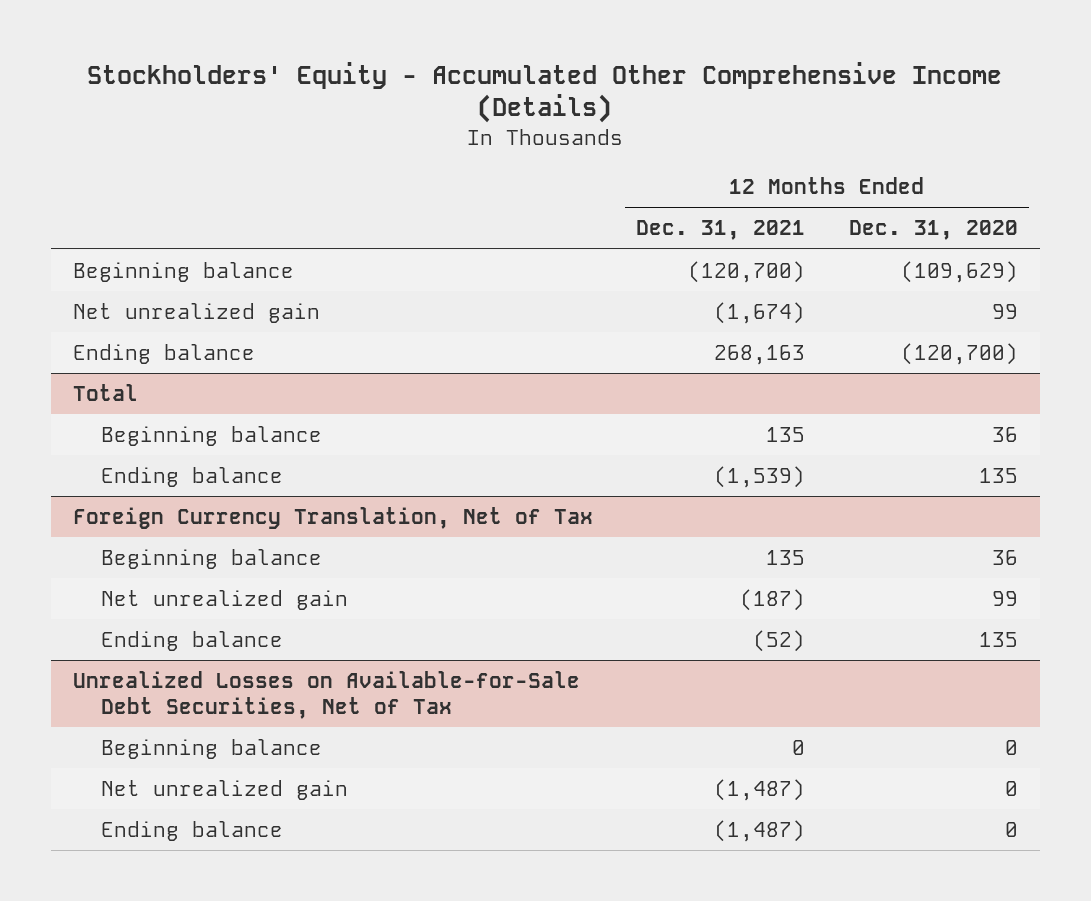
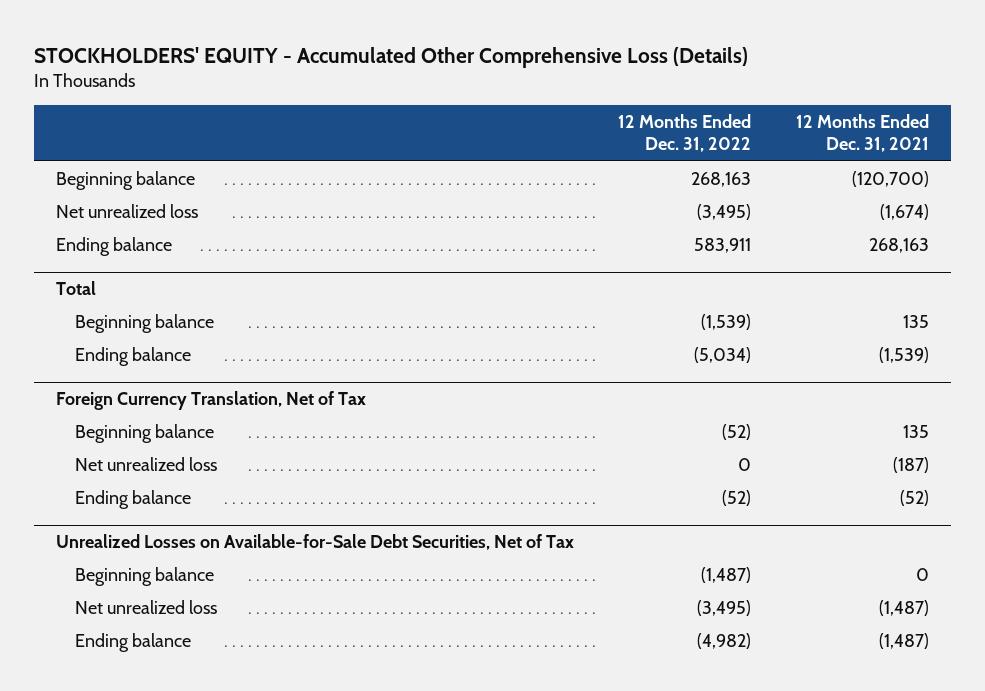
[87,61,1003,124] Stockholders' Equity - Accumulated Other Comprehensive Income (Details) -> [34,46,749,68] STOCKHOLDERS' EQUITY - Accumulated Other Comprehensive Loss (Details)
[849,220,1019,241] Dec. 31, 2020 -> none
none -> [618,114,752,153] 12 Months Ended Dec. 31, 2022
[72,303,320,324] Net unrealized gain -> [56,203,199,218] Net unrealized loss
[101,590,349,611] Net unrealized gain -> [75,456,218,471] Net unrealized loss
[101,780,349,801] Net unrealized gain -> [75,599,218,614] Net unrealized loss

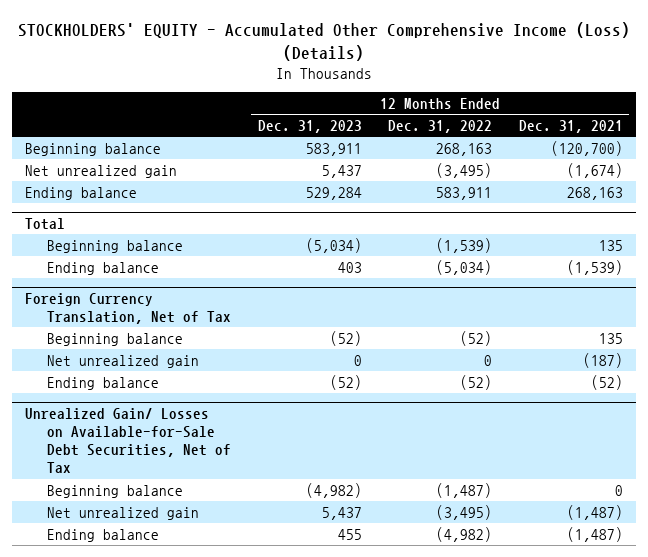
[34,46,749,68] STOCKHOLDERS' EQUITY - Accumulated Other Comprehensive Loss (Details) -> [18,21,631,61] STOCKHOLDERS' EQUITY - Accumulated Other Comprehensive Income (Loss) (Details)
none -> [257,119,362,133] Dec. 31, 2023
[56,203,199,218] Net unrealized loss -> [25,164,178,178] Net unrealized gain
[75,456,218,471] Net unrealized loss -> [47,354,200,368] Net unrealized gain
[56,533,575,550] Unrealized Losses on Available-for-Sale Debt Securities, Net of Tax -> [25,407,232,474] Unrealized Gain/ Losses on Available-for-Sale Debt Securities, Net of Tax
[75,599,218,614] Net unrealized loss -> [47,506,200,520] Net unrealized gain

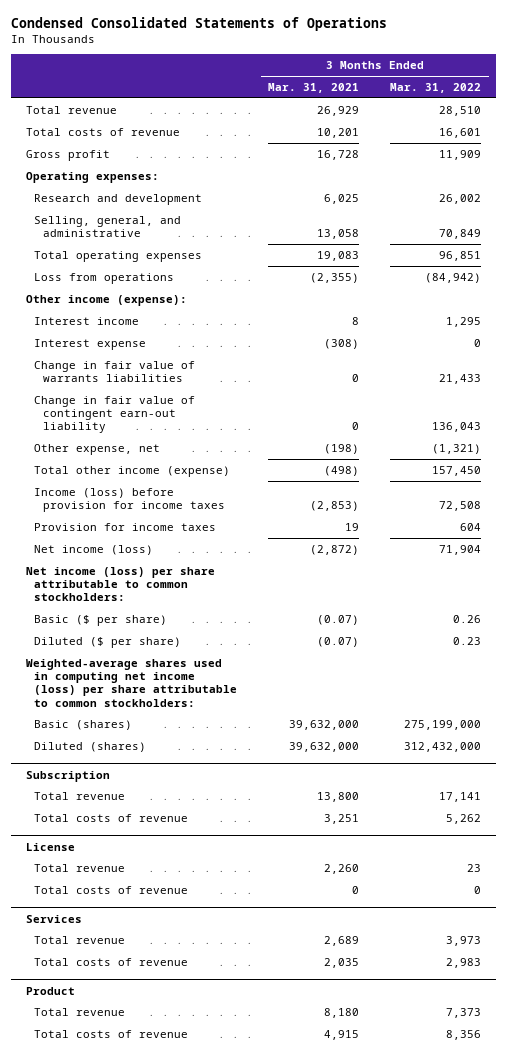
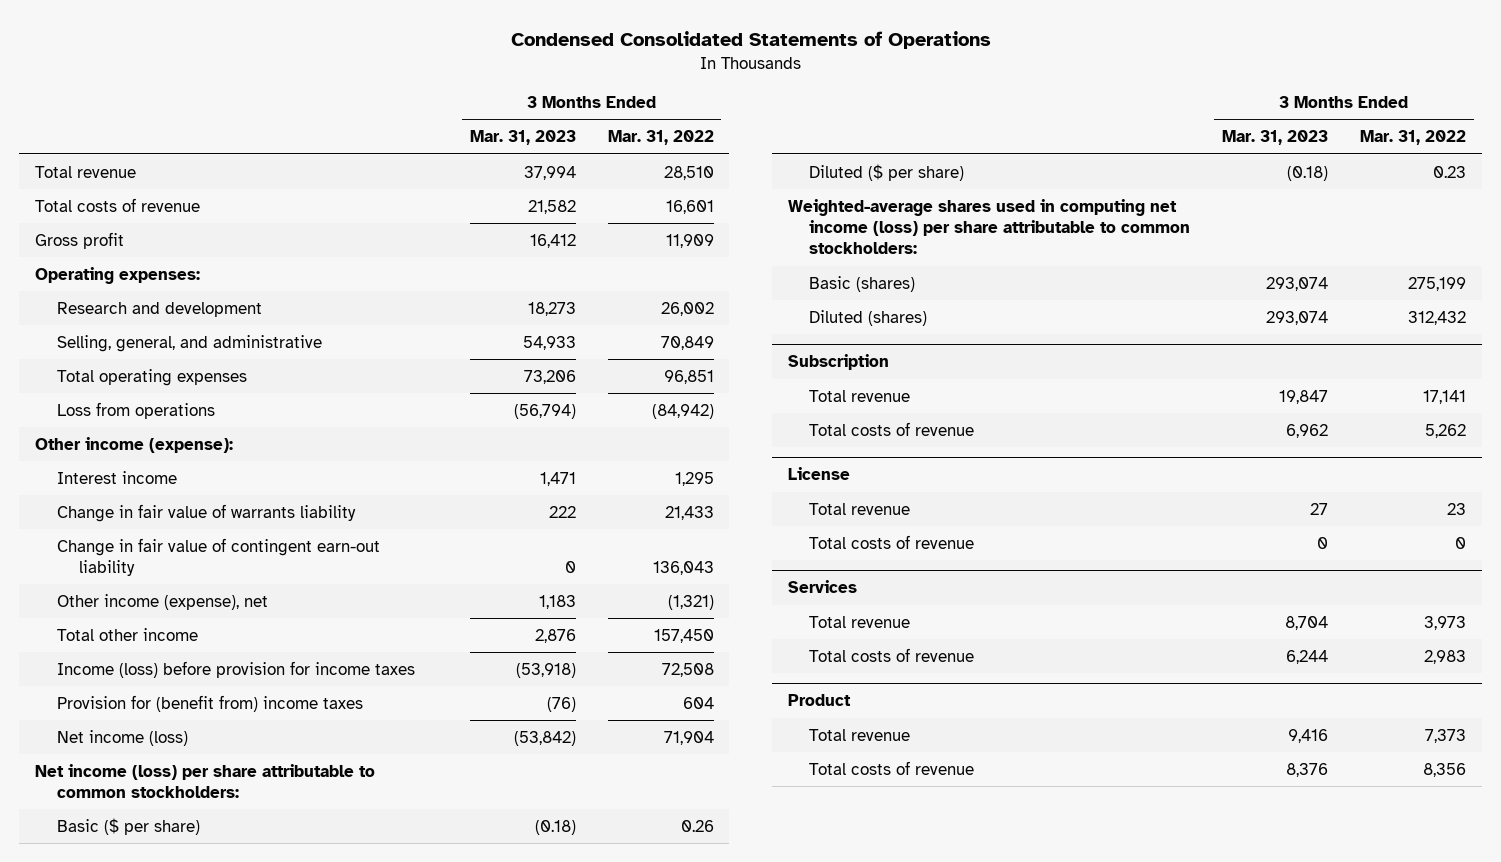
[268,83,360,94] Mar. 31, 2021 -> none
none -> [469,130,576,146] Mar. 31, 2023
[34,338,147,350] Interest expense -> none
[34,360,196,383] Change in fair value of warrants liabilities -> [56,503,356,522] Change in fair value of warrants liability
[34,443,161,455] Other expense, net -> [56,593,268,610] Other income (expense), net
[34,465,231,477] Total other income (expense) -> [56,627,198,641] Total other income
[34,522,217,531] Provision for income taxes -> [56,694,363,712] Provision for (benefit from) income taxes
[404,719,482,730] 275,199,000 -> [1407,276,1466,291] 275,199
[404,741,482,752] 312,432,000 -> [1407,310,1466,325] 312,432

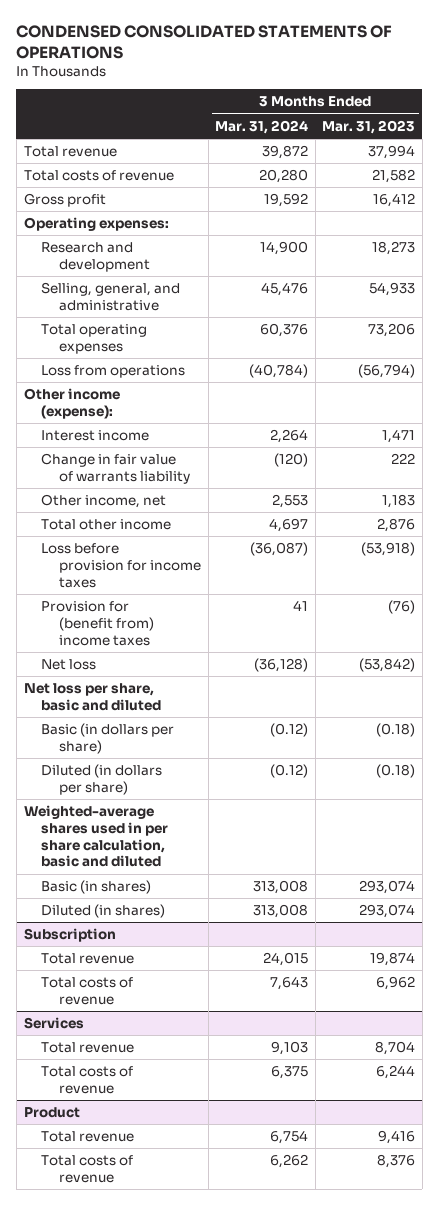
[510,30,991,49] Condensed Consolidated Statements of Operations -> [16,25,393,59] CONDENSED CONSOLIDATED STATEMENTS OF OPERATIONS
[607,130,714,146] Mar. 31, 2022 -> none
none -> [215,119,309,134] Mar. 31, 2024
[56,537,380,577] Change in fair value of contingent earn-out liability -> none
[56,593,268,610] Other income (expense), net -> [41,494,167,509] Other income, net
[56,660,415,678] Income (loss) before provision for income taxes -> [41,543,201,588] Loss before provision for income taxes
[56,729,188,746] Net income (loss) -> [41,659,97,671] Net loss
[35,763,376,799] Net income (loss) per share attributable to common stockholders: -> [23,683,162,711] Net loss per share, basic and diluted
[56,817,200,835] Basic ($ per share) -> [41,723,175,754] Basic (in dollars per share)
[809,163,965,181] Diluted ($ per share) -> [41,764,163,795] Diluted (in dollars per share)
[787,198,1191,255] Weighted-average shares used in computing net income (loss) per share attributable to common stockholders: -> [23,805,169,868] Weighted-average shares used in per share calculation, basic and diluted
[809,275,916,292] Basic (shares) -> [41,880,152,895] Basic (in shares)
[809,309,928,326] Diluted (shares) -> [41,904,166,919] Diluted (in shares)
[1278,389,1328,404] 19,847 -> [370,952,416,967] 19,874
[787,467,850,481] License -> none
[809,502,911,515] Total revenue -> none
[809,534,975,549] Total costs of revenue -> none

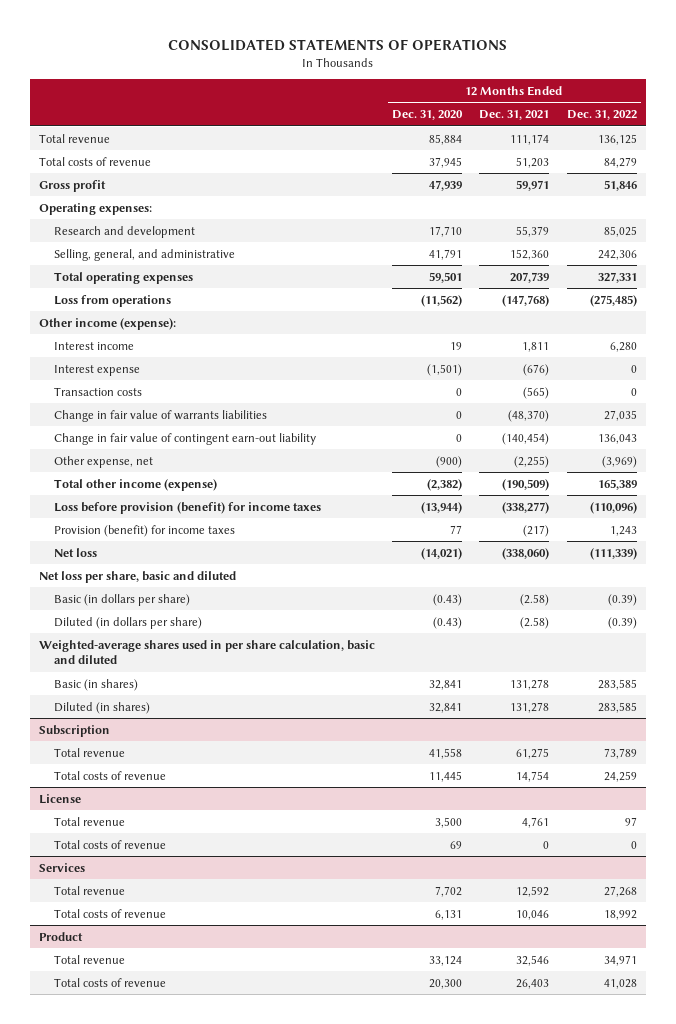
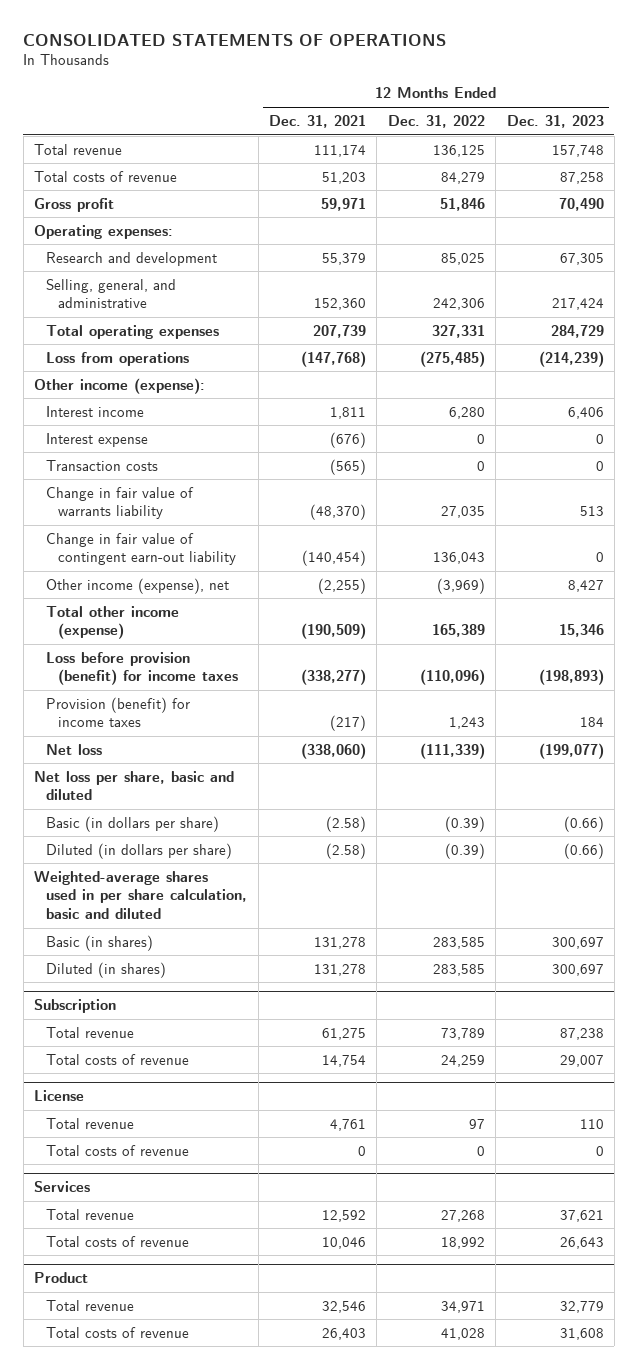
[392,110,464,121] Dec. 31, 2020 -> none
none -> [506,114,604,128] Dec. 31, 2023
[53,409,267,422] Change in fair value of warrants liabilities -> [46,486,195,520] Change in fair value of warrants liability
[53,455,153,468] Other expense, net -> [46,577,230,594] Other income (expense), net

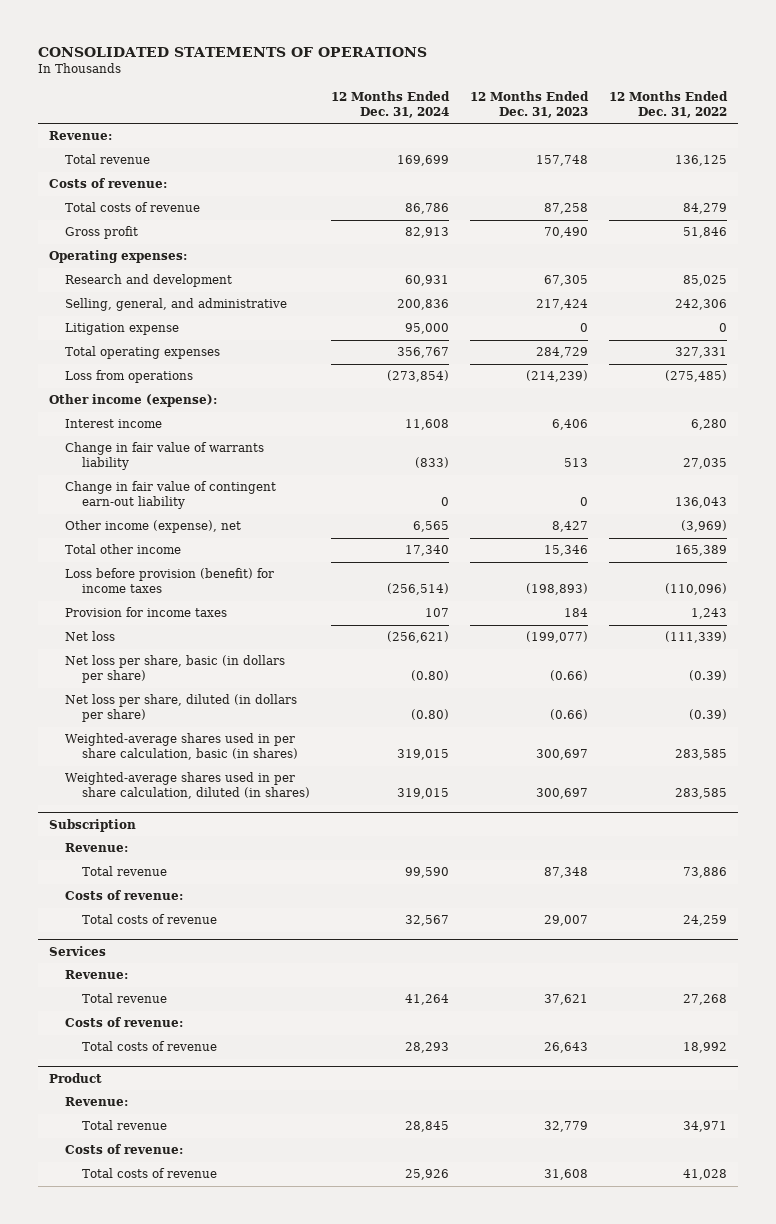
[268,114,366,128] Dec. 31, 2021 -> none
none -> [331,90,451,118] 12 Months Ended Dec. 31, 2024
none -> [48,131,112,141] Revenue:
none -> [48,178,167,189] Costs of revenue:
none -> [65,323,180,336] Litigation expense
[46,432,149,447] Interest expense -> none
[46,459,159,471] Transaction costs -> none
[46,605,180,640] Total other income (expense) -> [65,544,182,555] Total other income
[46,696,191,728] Provision (benefit) for income taxes -> [65,607,228,618] Provision for income taxes
[34,770,235,801] Net loss per share, basic and diluted -> none
[34,870,248,920] Weighted-average shares used in per share calculation, basic and diluted -> none
[46,815,220,832] Basic (in dollars per share) -> [65,655,286,684] Net loss per share, basic (in dollars per share)
[46,842,233,859] Diluted (in dollars per share) -> [65,694,298,723] Net loss per share, diluted (in dollars per share)
[46,934,154,951] Basic (in shares) -> [65,733,299,761] Weighted-average shares used in per share calculation, basic (in shares)
[46,961,167,978] Diluted (in shares) -> [65,772,311,800] Weighted-average shares used in per share calculation, diluted (in shares)
none -> [65,843,129,853] Revenue:
[440,1027,485,1040] 73,789 -> [683,867,728,879] 73,886
[559,1027,604,1040] 87,238 -> [544,867,589,879] 87,348
none -> [65,890,184,901] Costs of revenue:
[34,1090,85,1102] License -> none
[46,1117,135,1129] Total revenue -> none
[46,1144,190,1156] Total costs of revenue -> none
none -> [65,970,129,980] Revenue:
none -> [65,1017,184,1028] Costs of revenue:
none -> [65,1097,129,1107] Revenue:
none -> [65,1144,184,1155] Costs of revenue:

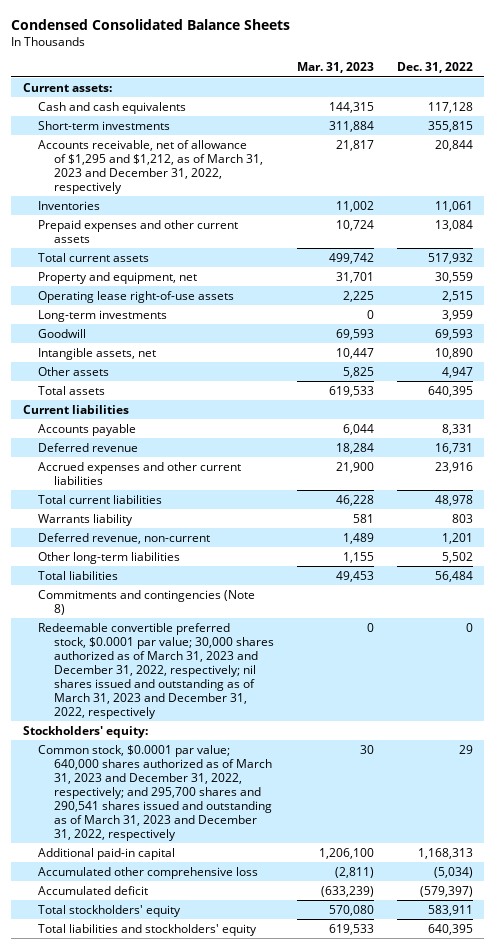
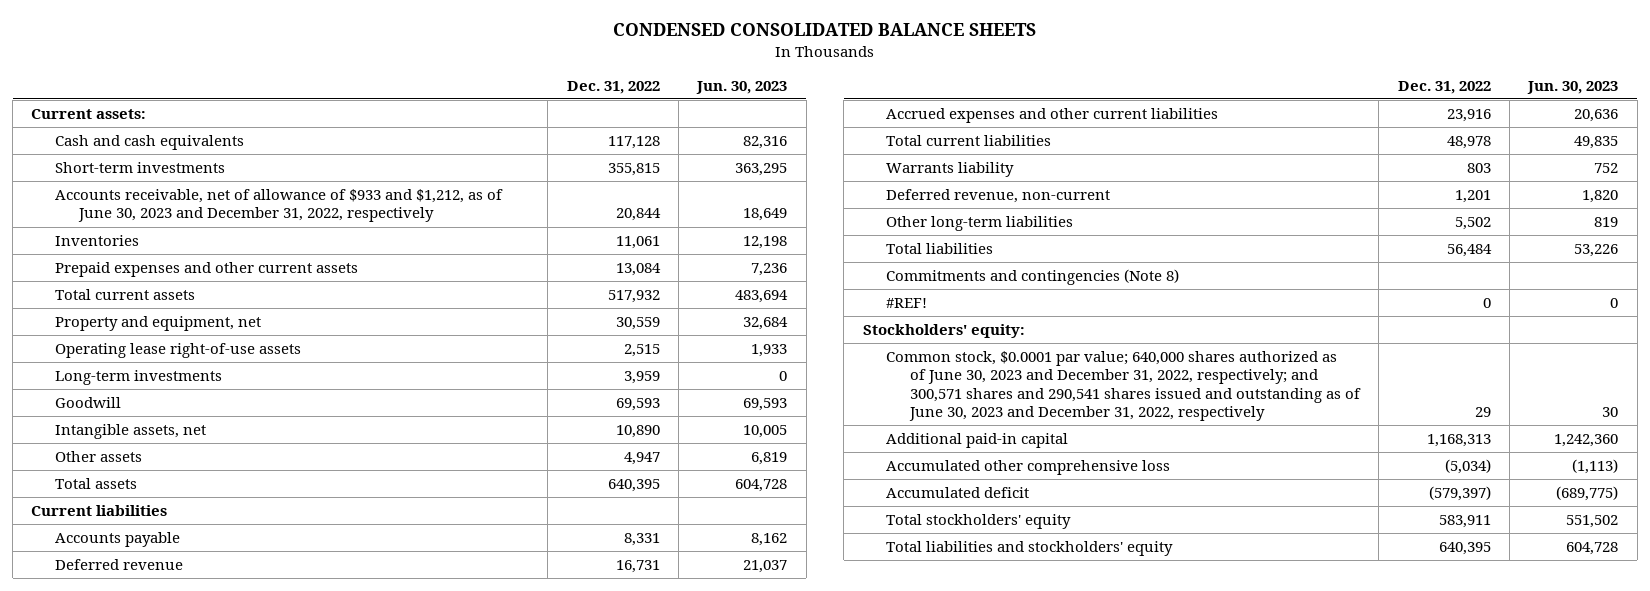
[11,18,291,30] Condensed Consolidated Balance Sheets -> [612,23,1036,37] CONDENSED CONSOLIDATED BALANCE SHEETS
[296,62,374,74] Mar. 31, 2023 -> none
none -> [696,80,788,94] Jun. 30, 2023
[38,139,263,194] Accounts receivable, net of allowance of $1,295 and $1,212, as of March 31, 2023 and December 31, 2022, respectively -> [55,189,504,223] Accounts receivable, net of allowance of $933 and $1,212, as of June 30, 2023 and December 31, 2022, respectively
[38,622,274,719] Redeemable convertible preferred stock, $0.0001 par value; 30,000 shares authorized as of March 31, 2023 and December 31, 2022, respectively; nil shares issued and outstanding as of March 31, 2023 and December 31, 2022, respectively -> [886,298,928,309] #REF!
[38,744,272,841] Common stock, $0.0001 par value; 640,000 shares authorized as of March 31, 2023 and December 31, 2022, respectively; and 295,700 shares and 290,541 shares issued and outstanding as of March 31, 2023 and December 31, 2022, respectively -> [886,351,1362,422] Common stock, $0.0001 par value; 640,000 shares authorized as of June 30, 2023 and December 31, 2022, respectively; and 300,571 shares and 290,541 shares issued and outstanding as of June 30, 2023 and December 31, 2022, respectively

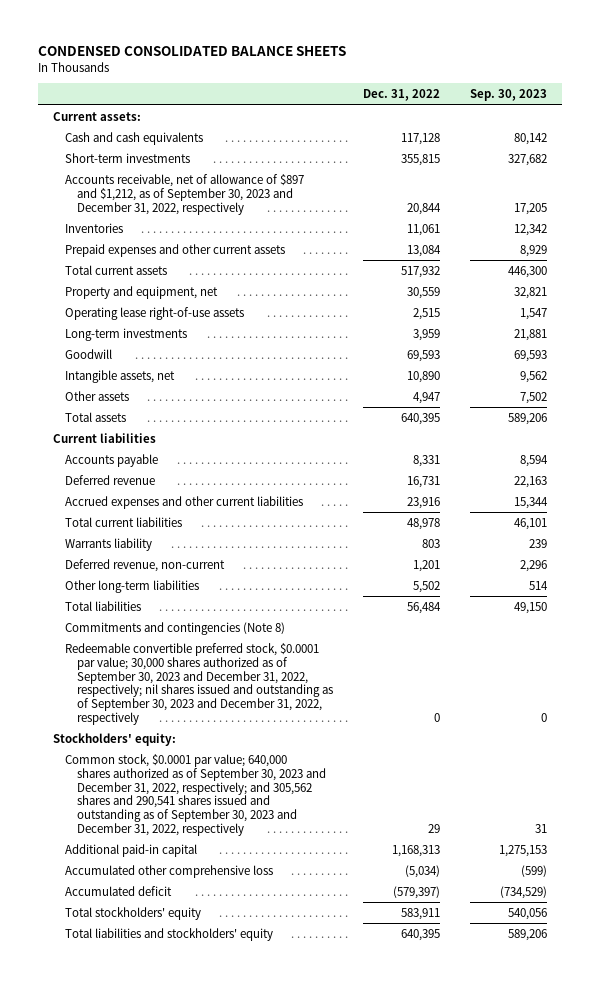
[696,80,788,94] Jun. 30, 2023 -> none
none -> [470,89,548,102] Sep. 30, 2023
[55,189,504,223] Accounts receivable, net of allowance of $933 and $1,212, as of June 30, 2023 and December 31, 2022, respectively -> [64,173,304,215] Accounts receivable, net of allowance of $897 and $1,212, as of September 30, 2023 and December 31, 2022, respectively
[886,298,928,309] #REF! -> [64,642,334,726] Redeemable convertible preferred stock, $0.0001 par value; 30,000 shares authorized as of September 30, 2023 and December 31, 2022, respectively; nil shares issued and outstanding as of September 30, 2023 and December 31, 2022, respectively
[886,351,1362,422] Common stock, $0.0001 par value; 640,000 shares authorized as of June 30, 2023 and December 31, 2022, respectively; and 300,571 shares and 290,541 shares issued and outstanding as of June 30, 2023 and December 31, 2022, respectively -> [64,753,327,837] Common stock, $0.0001 par value; 640,000 shares authorized as of September 30, 2023 and December 31, 2022, respectively; and 305,562 shares and 290,541 shares issued and outstanding as of September 30, 2023 and December 31, 2022, respectively

